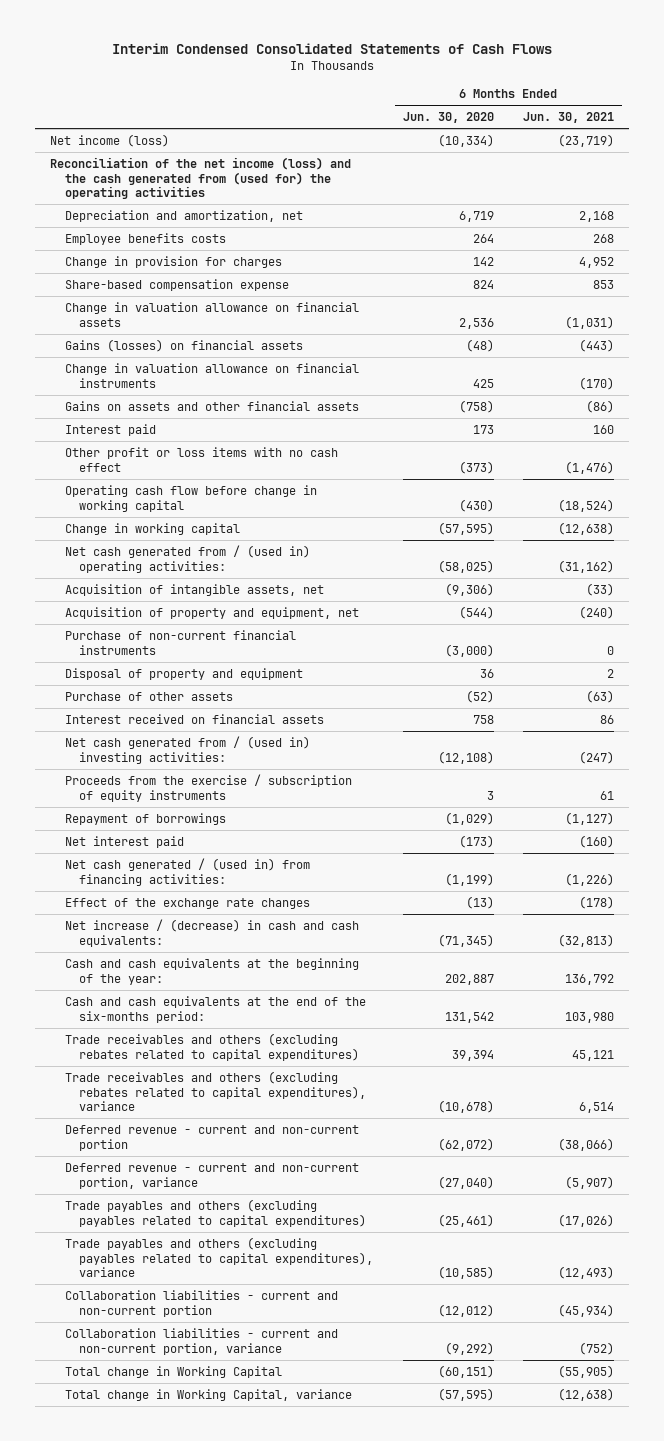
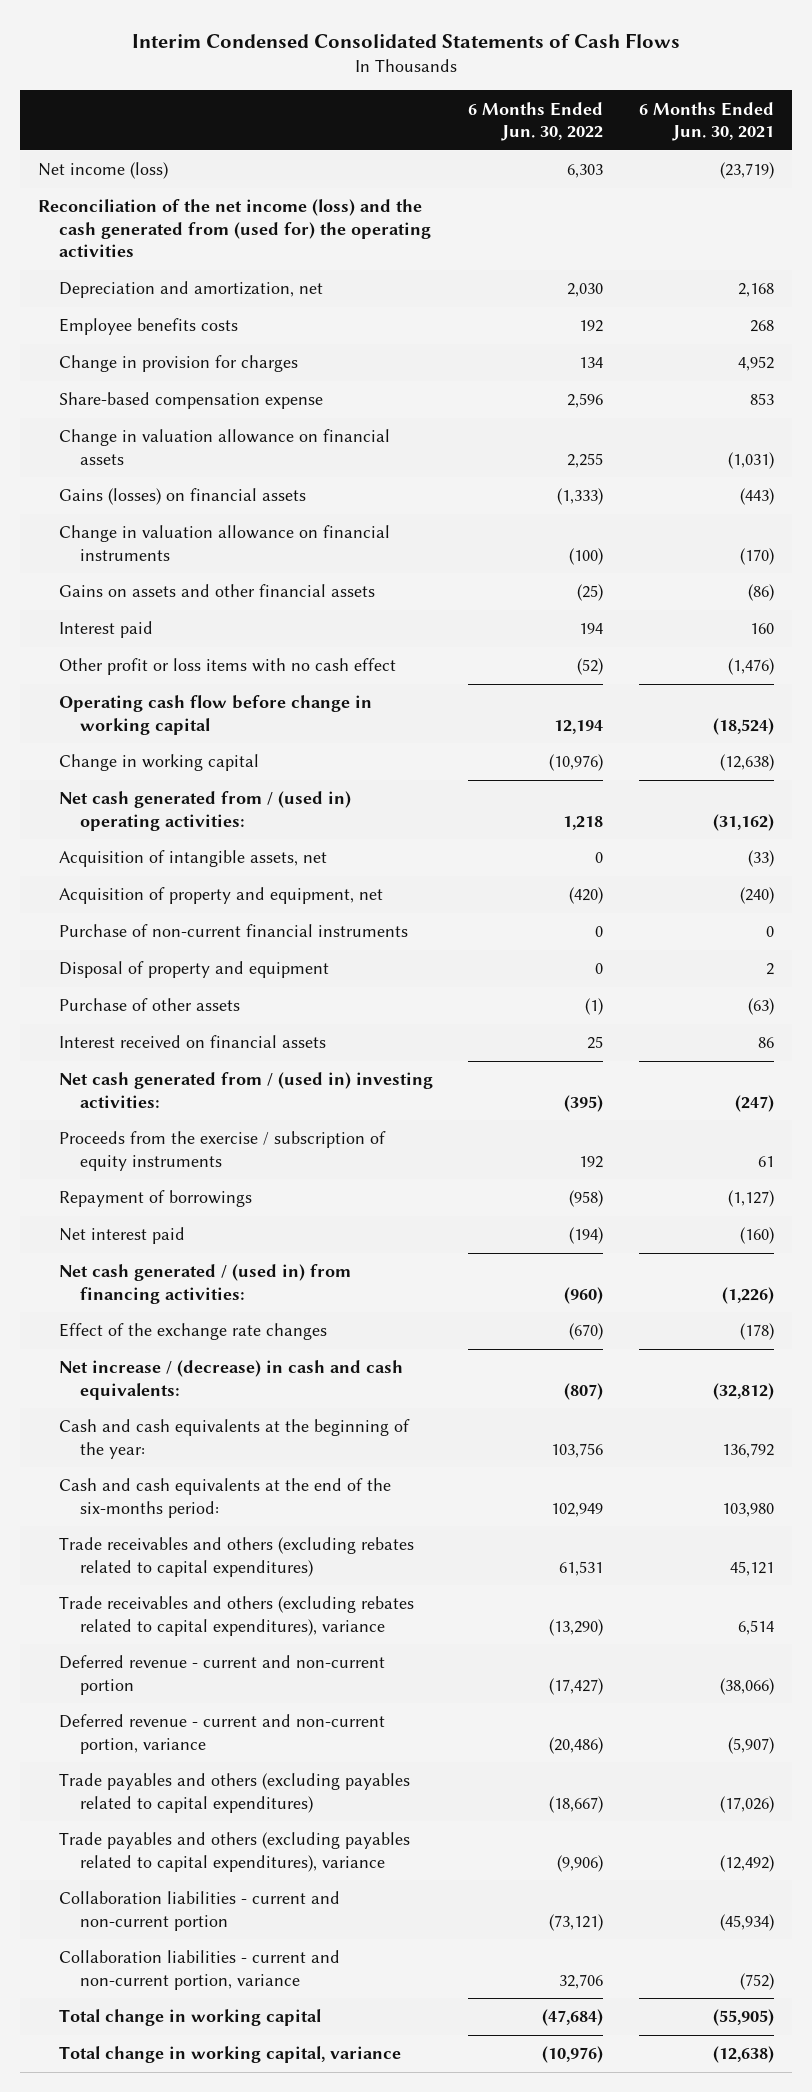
[402,111,494,123] Jun. 30, 2020 -> none
none -> [468,101,604,142] 6 Months Ended Jun. 30, 2022
[558,933,615,947] (32,813) -> [713,1382,775,1400] (32,812)
[558,1266,615,1280] (12,493) -> [720,1854,775,1872] (12,492)
[64,1365,282,1378] Total change in Working Capital -> [58,2009,321,2027] Total change in working capital
[64,1388,352,1401] Total change in Working Capital, variance -> [58,2046,401,2064] Total change in working capital, variance

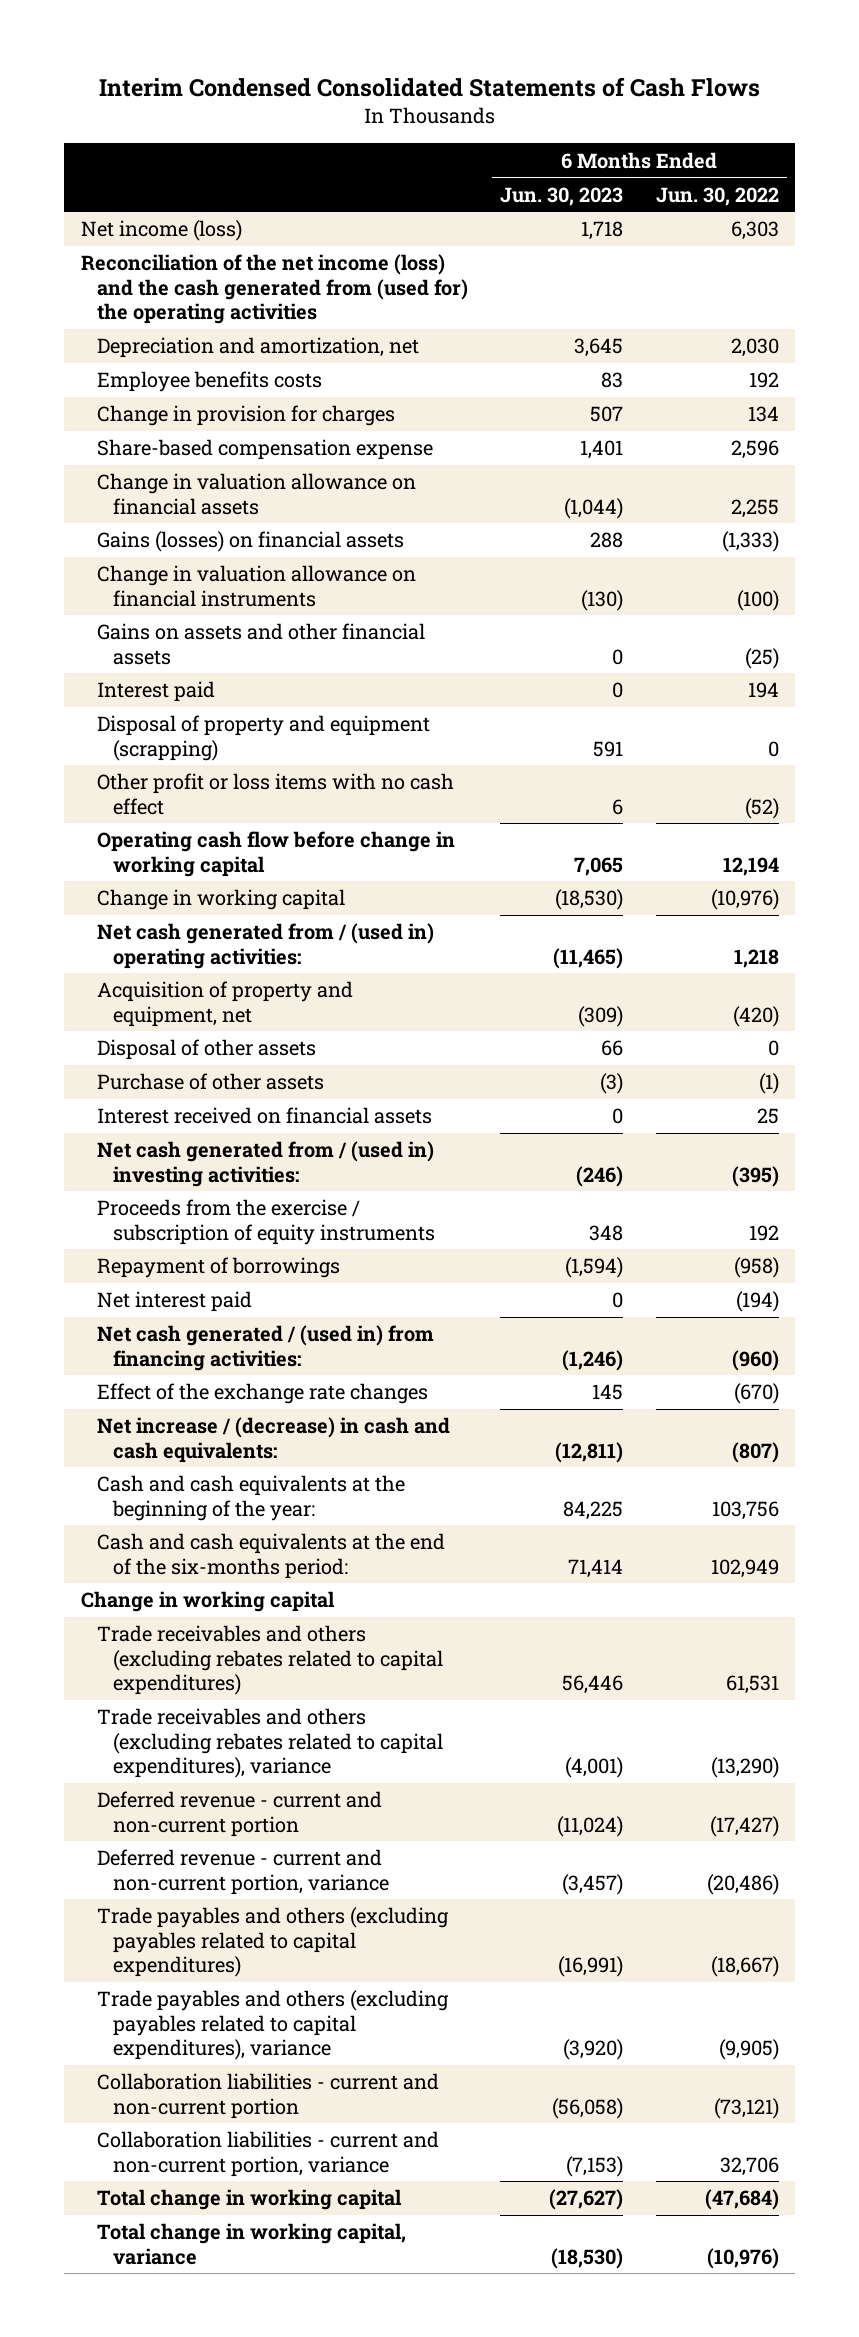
[639,101,775,142] 6 Months Ended Jun. 30, 2021 -> none
none -> [500,186,624,206] Jun. 30, 2023
none -> [97,715,431,761] Disposal of property and equipment (scrapping)
[58,850,327,868] Acquisition of intangible assets, net -> none
[58,924,408,938] Purchase of non-current financial instruments -> none
[58,961,329,979] Disposal of property and equipment -> none
none -> [97,1039,317,1061] Disposal of other assets
none -> [80,1591,335,1613] Change in working capital
[557,1854,604,1872] (9,906) -> [718,2039,779,2061] (9,905)

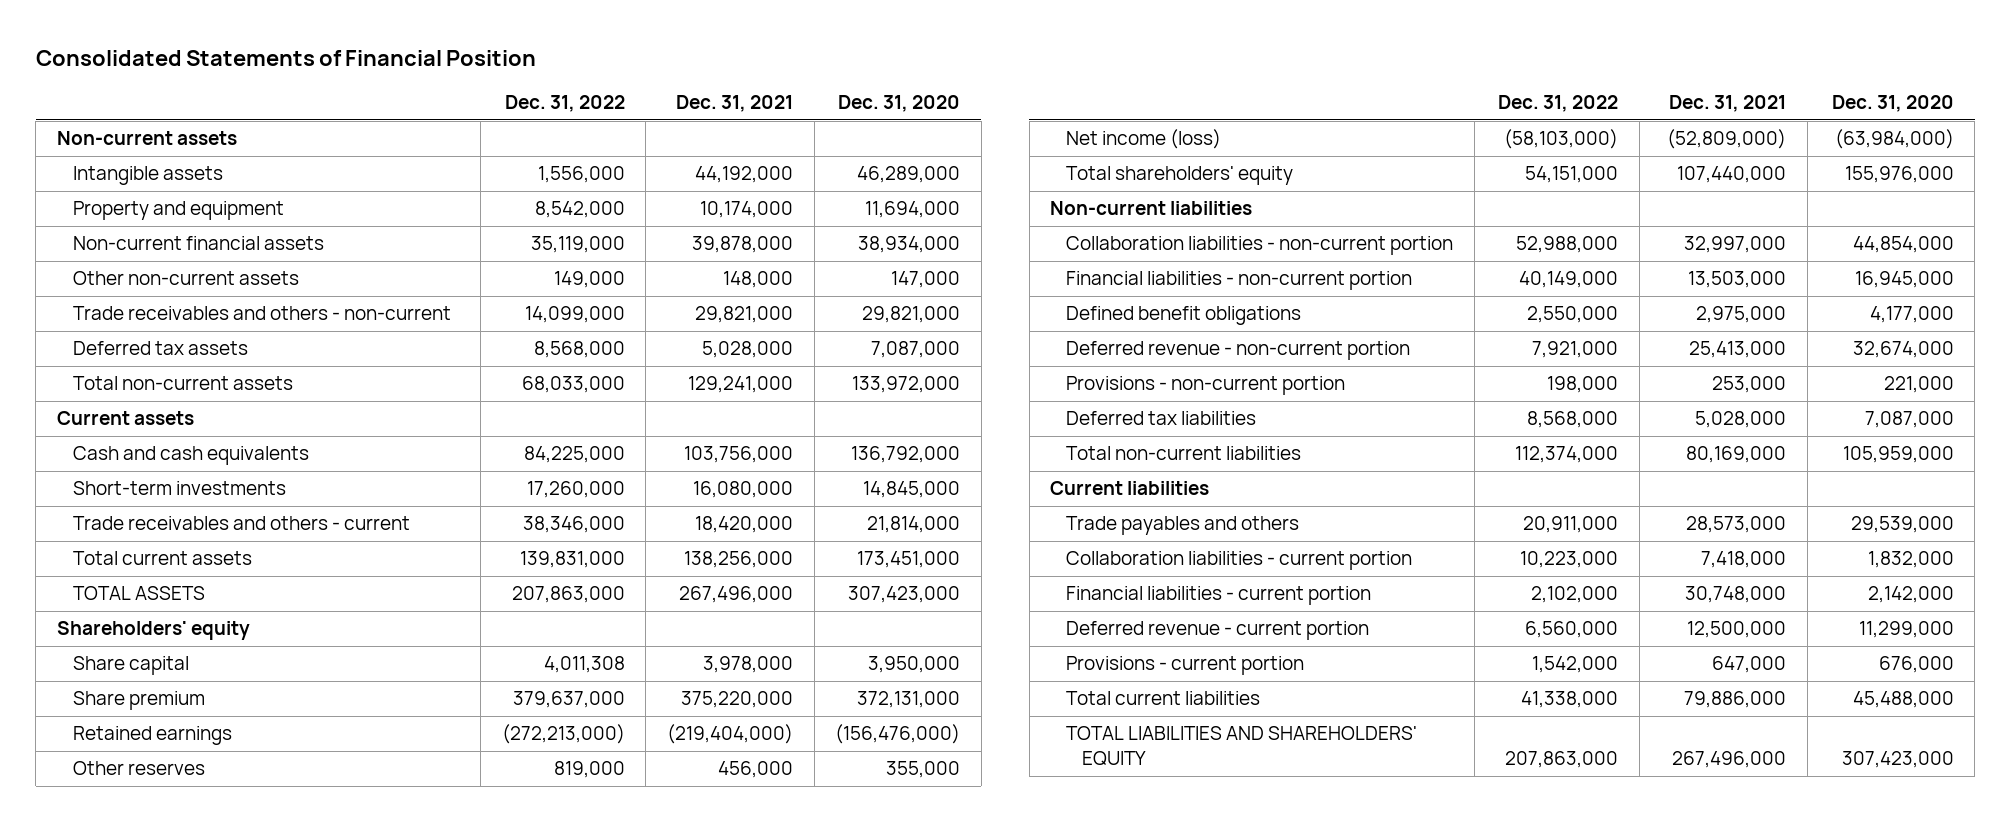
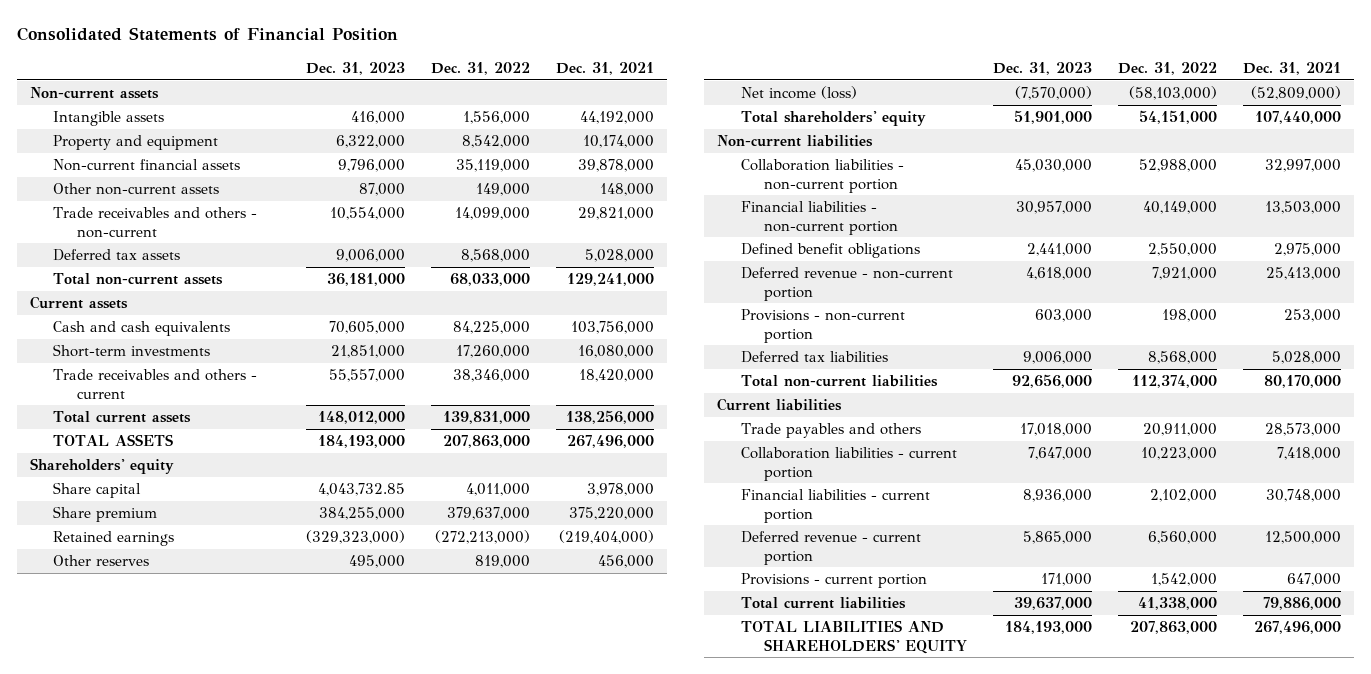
[838,95,961,113] Dec. 31, 2020 -> none
none -> [305,61,405,75] Dec. 31, 2023
[543,656,625,674] 4,011,308 -> [465,483,530,497] 4,011,000
[1686,446,1787,464] 80,169,000 -> [1264,375,1342,389] 80,170,000

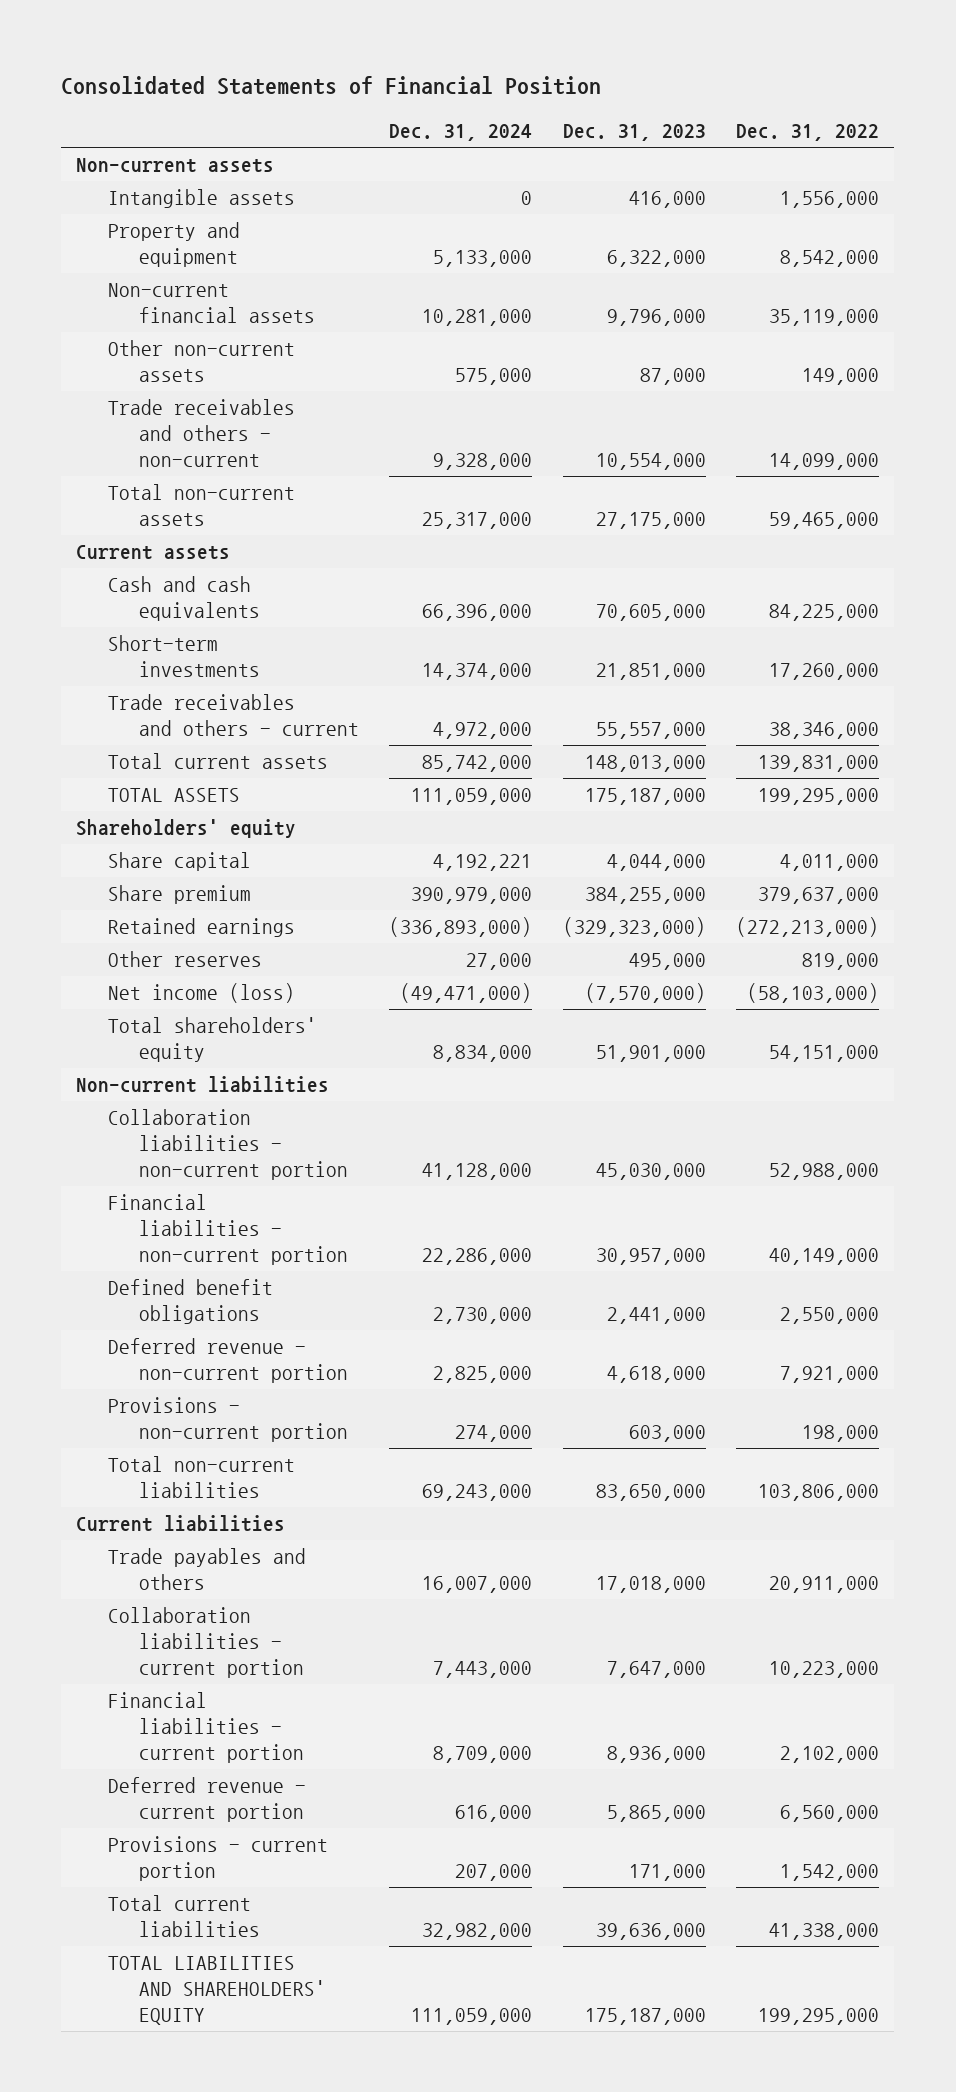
[555,61,654,75] Dec. 31, 2021 -> none
none -> [389,124,533,142] Dec. 31, 2024
[53,249,181,262] Deferred tax assets -> none
[326,273,405,287] 36,181,000 -> [595,512,706,530] 27,175,000
[449,273,530,287] 68,033,000 -> [769,512,880,530] 59,465,000
[317,411,405,425] 148,012,000 -> [584,755,706,773] 148,013,000
[317,435,405,449] 184,193,000 -> [584,788,706,806] 175,187,000
[442,435,530,449] 207,863,000 -> [758,788,880,806] 199,295,000
[317,483,405,497] 4,043,732.85 -> [606,854,706,872] 4,044,000
[740,351,888,364] Deferred tax liabilities -> none
[1012,374,1093,389] 92,656,000 -> [595,1484,706,1502] 83,650,000
[1132,375,1218,389] 112,374,000 -> [758,1484,880,1502] 103,806,000
[1014,597,1093,611] 39,637,000 -> [595,1923,706,1941] 39,636,000
[1005,621,1093,635] 184,193,000 -> [584,2008,706,2026] 175,187,000
[1130,621,1218,635] 207,863,000 -> [758,2008,880,2026] 199,295,000

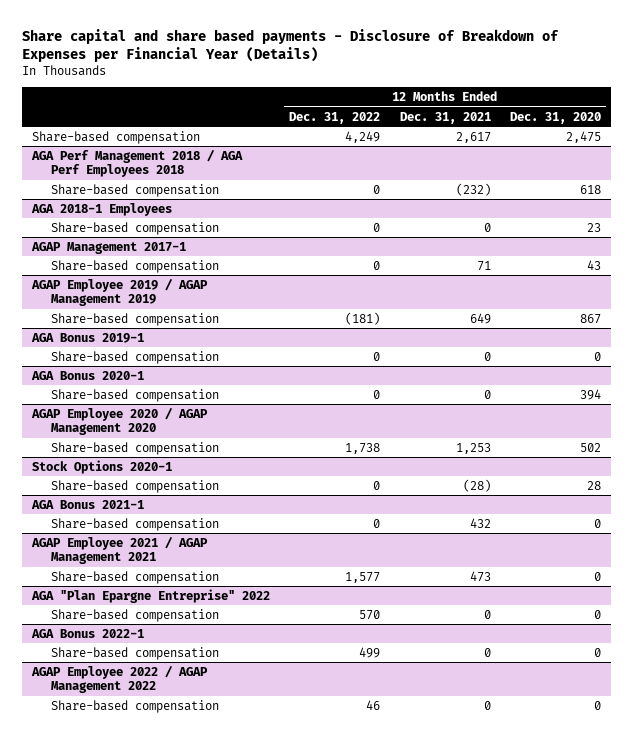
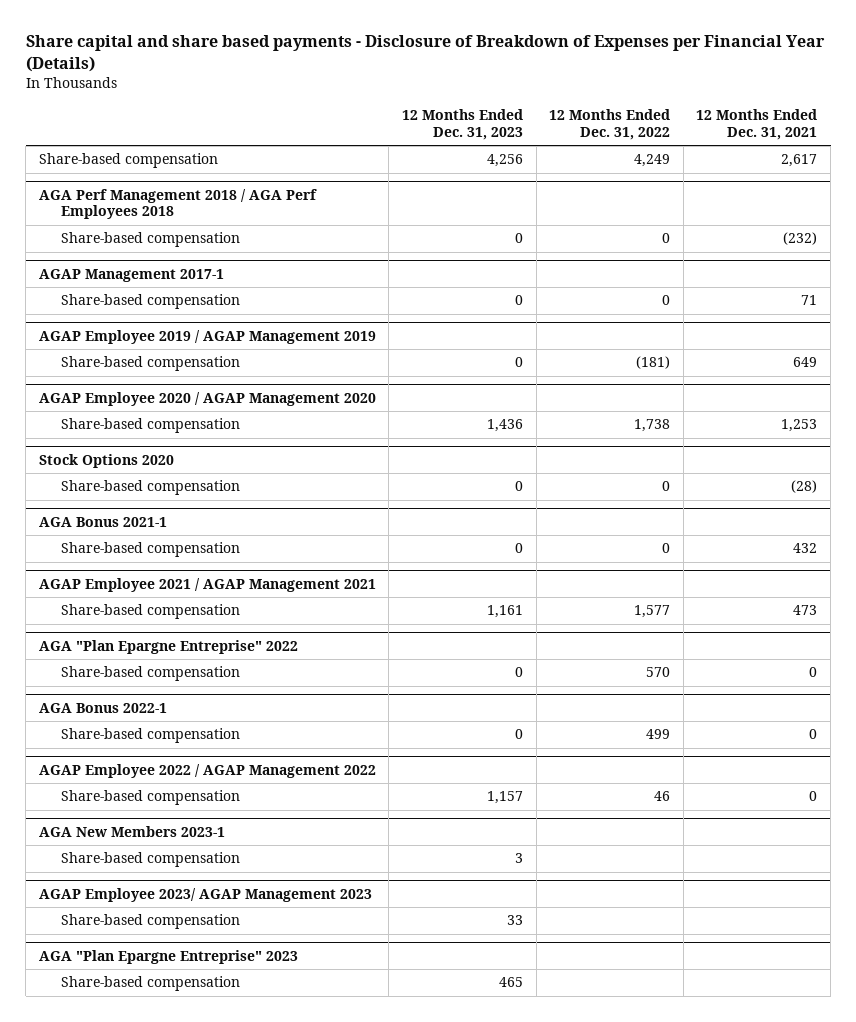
[510,111,602,124] Dec. 31, 2020 -> none
none -> [401,109,523,140] 12 Months Ended Dec. 31, 2023
[30,202,172,216] AGA 2018-1 Employees -> none
[50,221,219,235] Share-based compensation -> none
[30,332,144,343] AGA Bonus 2019-1 -> none
[50,350,219,364] Share-based compensation -> none
[30,370,144,380] AGA Bonus 2020-1 -> none
[50,388,219,402] Share-based compensation -> none
[31,459,172,474] Stock Options 2020-1 -> [38,453,174,468] Stock Options 2020
none -> [38,825,225,837] AGA New Members 2023-1
none -> [60,852,240,868] Share-based compensation
none -> [38,887,372,902] AGAP Employee 2023/ AGAP Management 2023
none -> [60,914,240,930] Share-based compensation
none -> [38,949,298,964] AGA "Plan Epargne Entreprise" 2023
none -> [60,976,240,992] Share-based compensation

